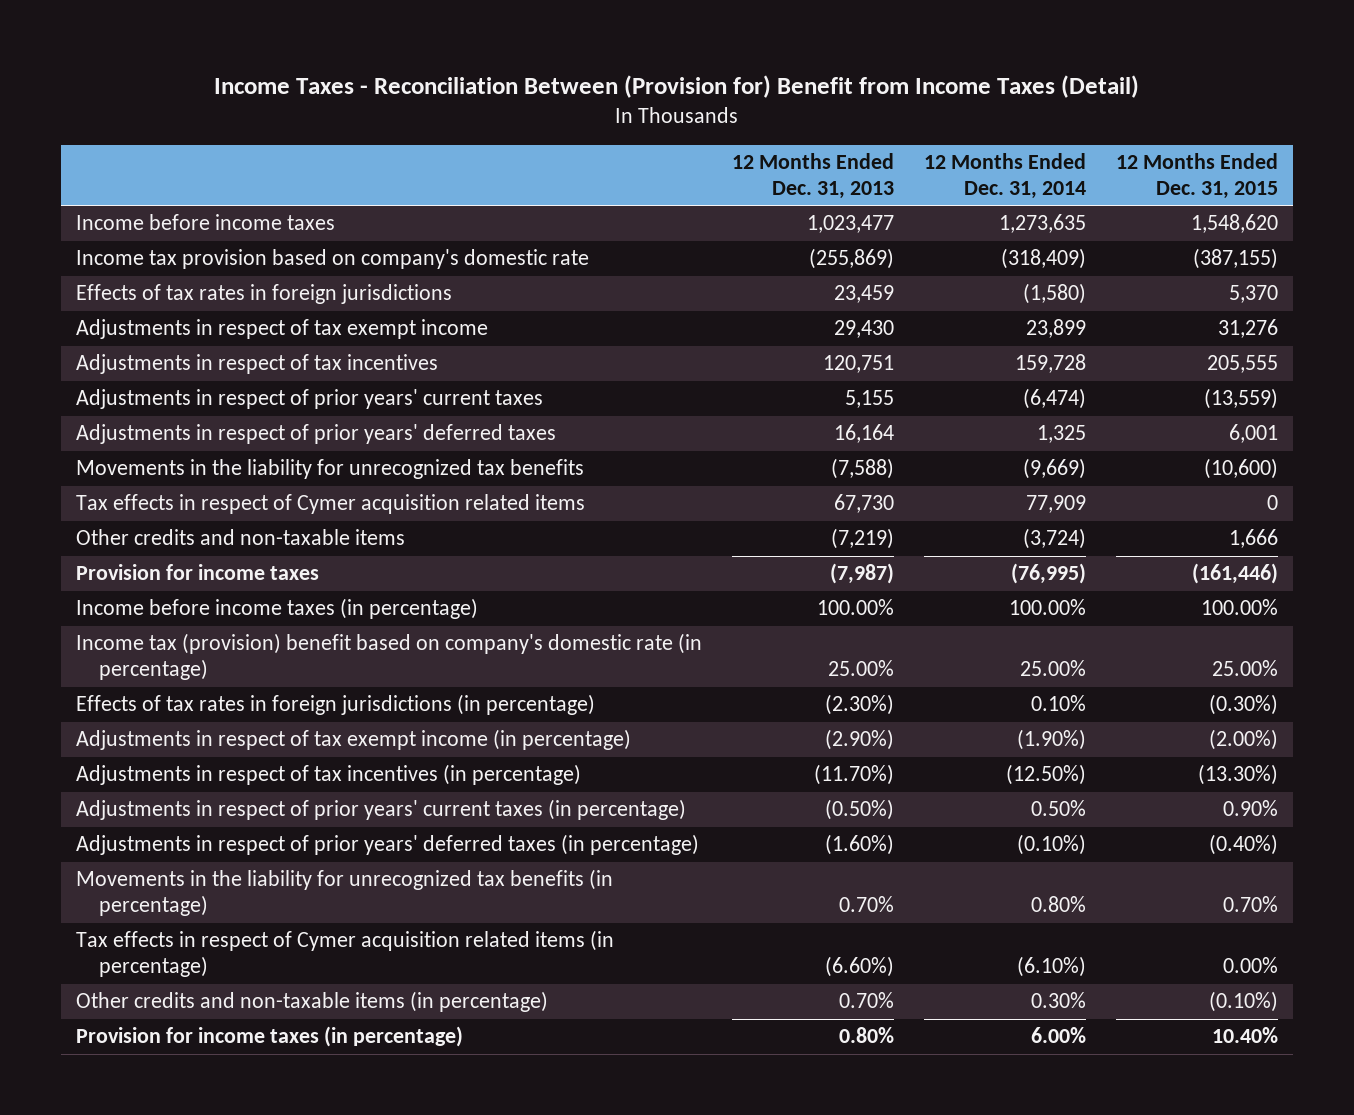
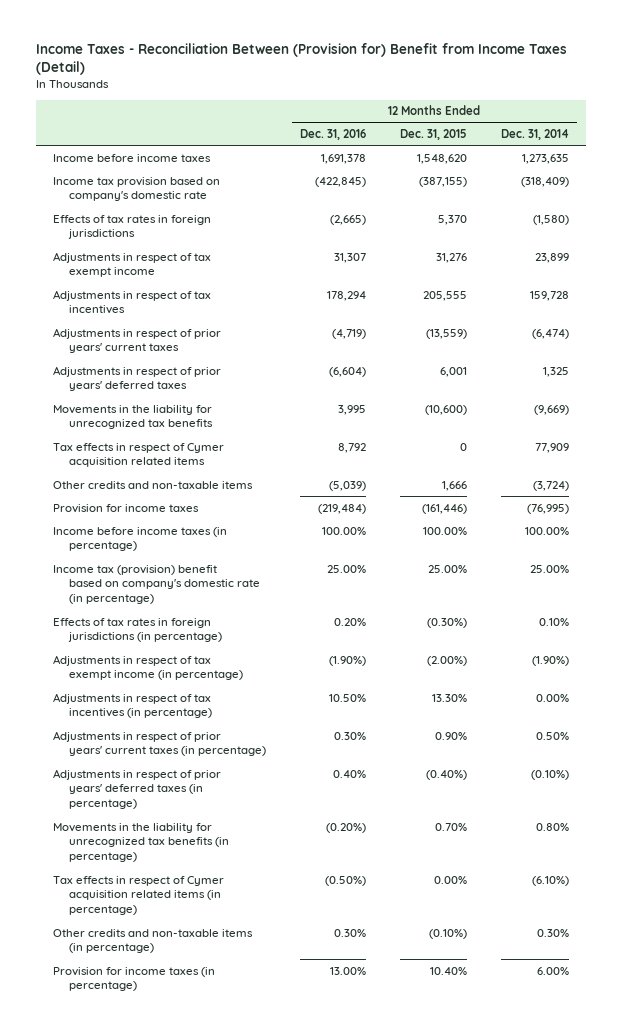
[732,153,895,199] 12 Months Ended Dec. 31, 2013 -> none
none -> [300,128,367,140] Dec. 31, 2016
[1005,764,1086,786] (12.50%) -> [535,693,569,702] 0.00%
[1197,764,1278,786] (13.30%) -> [431,693,467,702] 13.30%

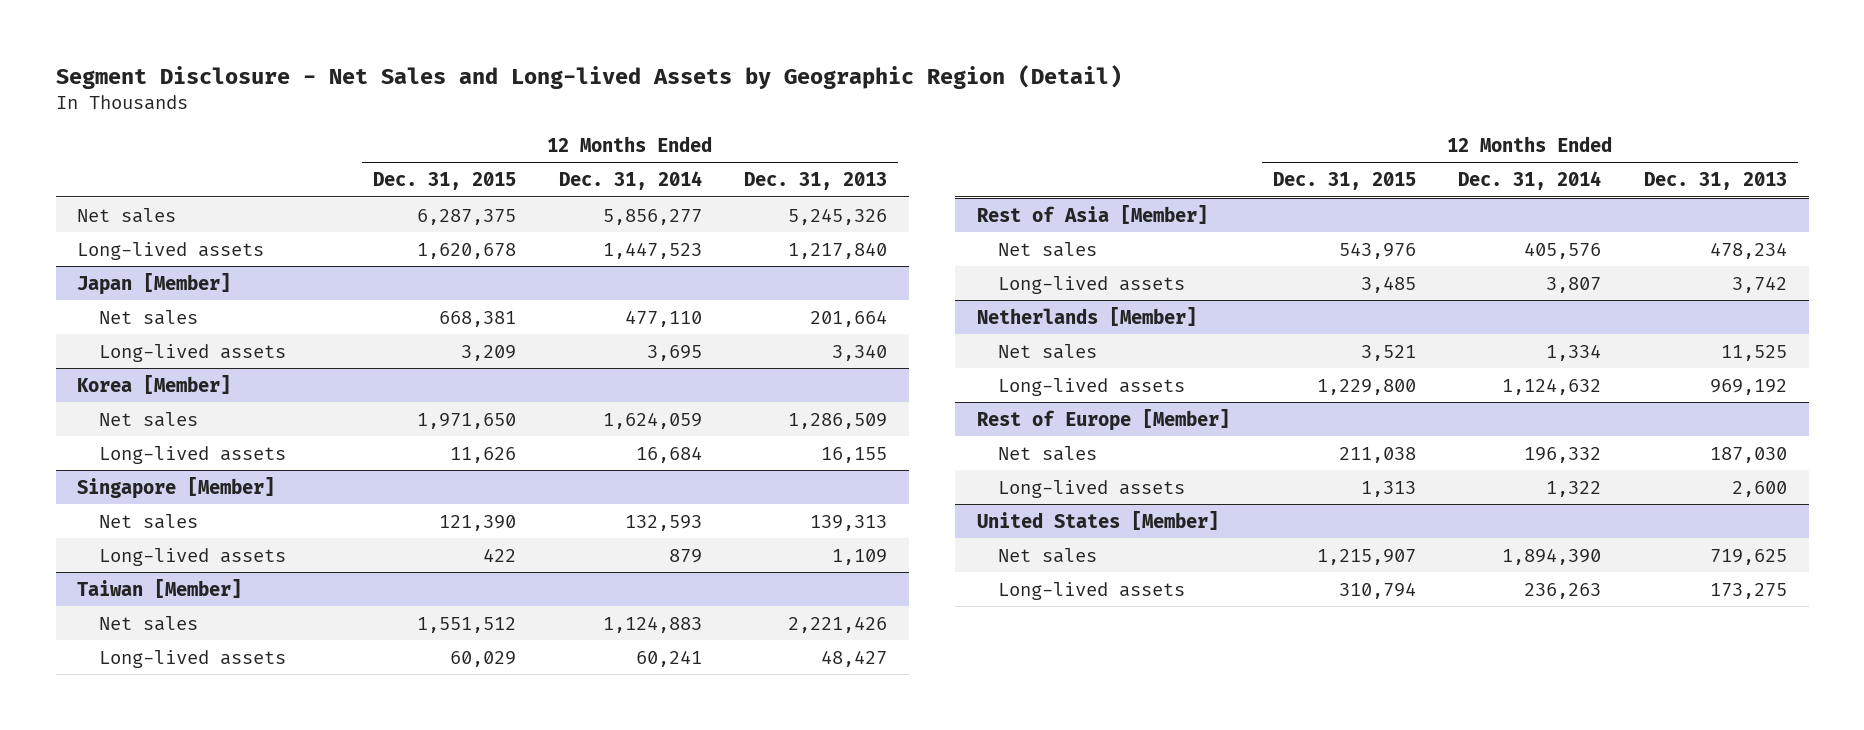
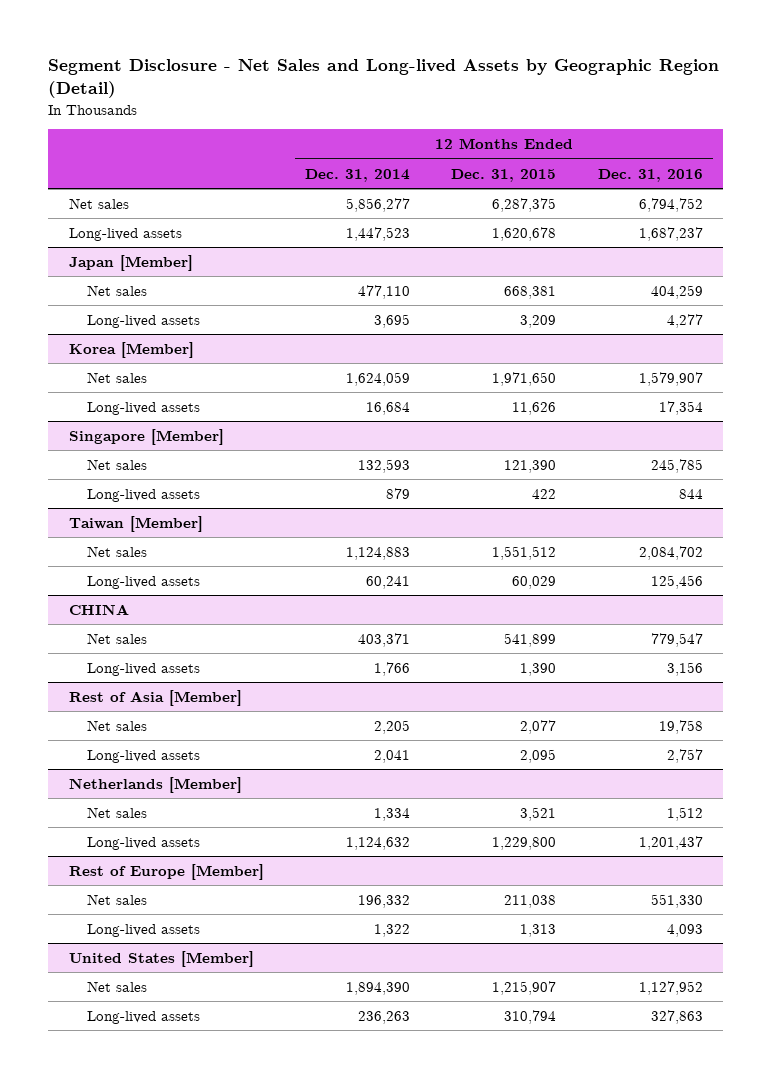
[744,172,888,191] Dec. 31, 2013 -> none
none -> [597,168,703,182] Dec. 31, 2016
none -> [68,603,129,615] CHINA
none -> [86,632,147,644] Net sales
none -> [86,662,200,676] Long-lived assets
[1338,241,1416,259] 543,976 -> [520,719,557,734] 2,077
[1524,241,1602,259] 405,576 -> [373,719,410,734] 2,205
[1360,275,1416,293] 3,485 -> [520,748,557,763] 2,095
[1546,276,1602,293] 3,807 -> [373,749,410,763] 2,041

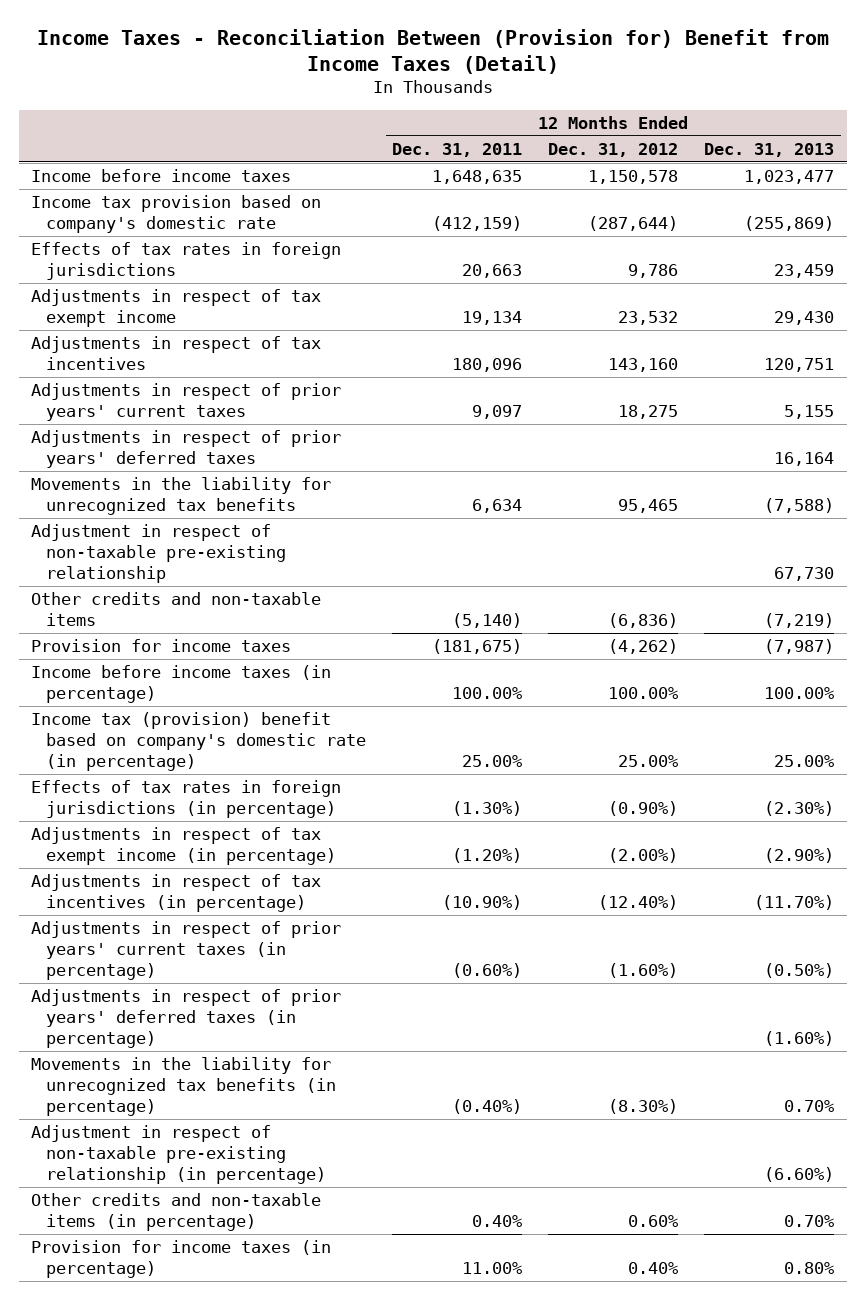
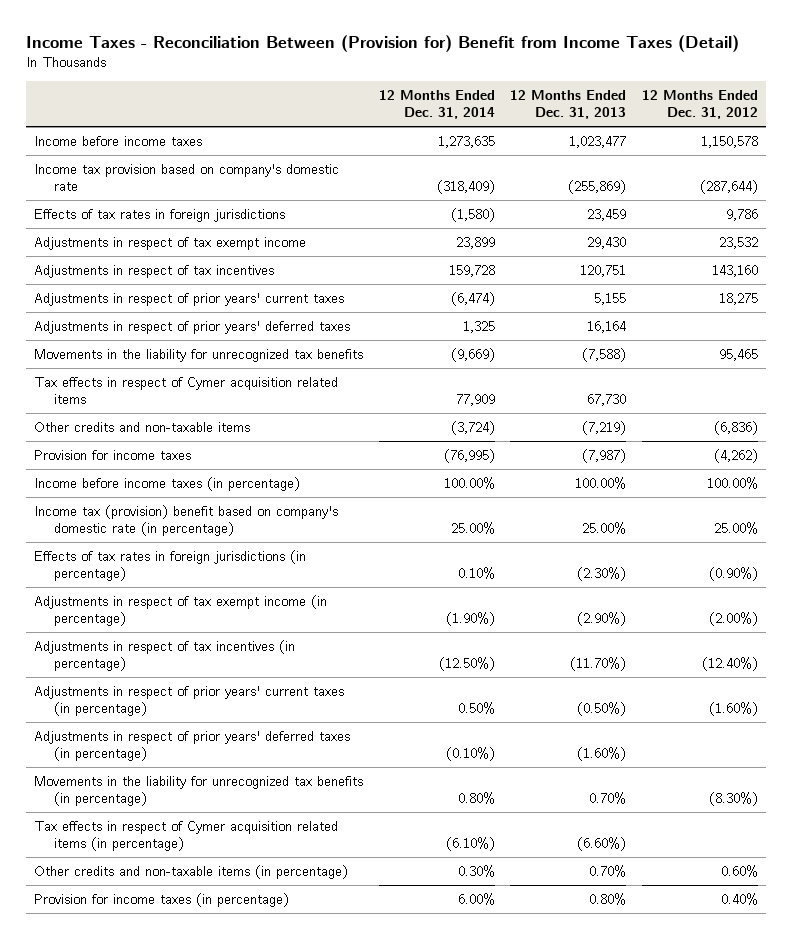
[392,142,523,157] Dec. 31, 2011 -> none
none -> [378,90,495,120] 12 Months Ended Dec. 31, 2014
[31,523,287,584] Adjustment in respect of non-taxable pre-existing relationship -> [34,376,339,404] Tax effects in respect of Cymer acquisition related items
[31,1124,327,1185] Adjustment in respect of non-taxable pre-existing relationship (in percentage) -> none
none -> [34,820,339,851] Tax effects in respect of Cymer acquisition related items (in percentage)

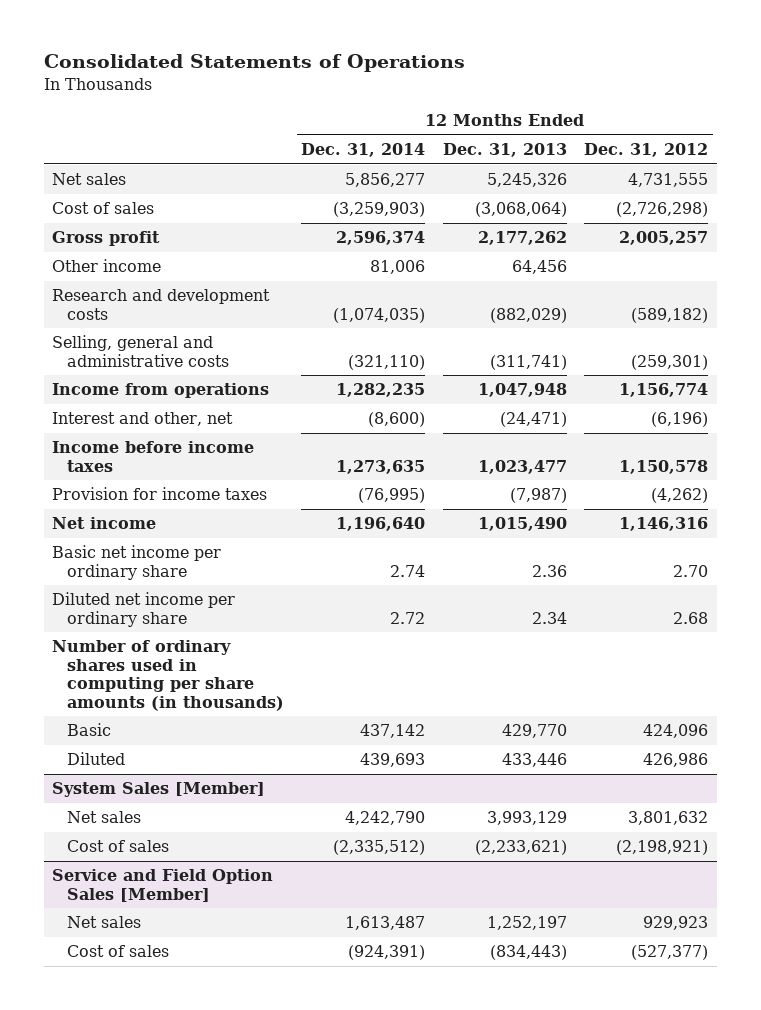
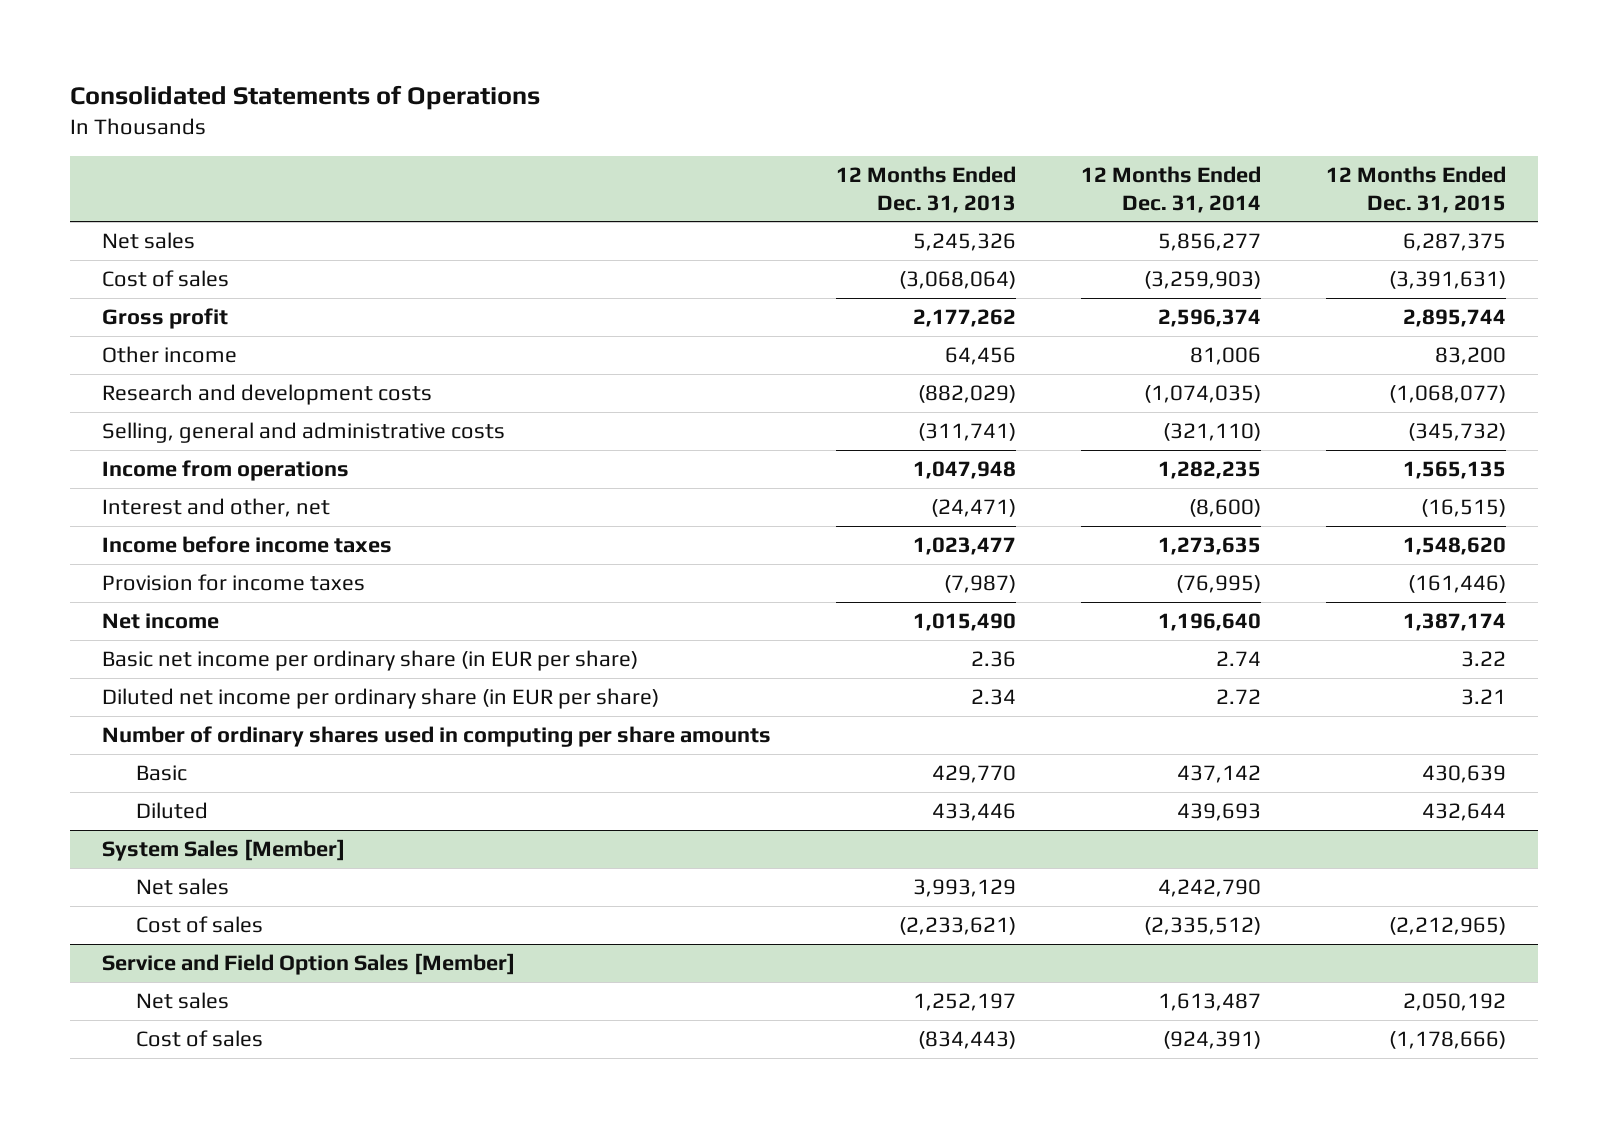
[584,143,709,158] Dec. 31, 2012 -> none
none -> [1325,166,1506,213] 12 Months Ended Dec. 31, 2015
[52,545,222,580] Basic net income per ordinary share -> [102,650,639,672] Basic net income per ordinary share (in EUR per share)
[52,592,236,627] Diluted net income per ordinary share -> [102,688,660,710] Diluted net income per ordinary share (in EUR per share)
[52,640,284,711] Number of ordinary shares used in computing per share amounts (in thousands) -> [102,726,772,748] Number of ordinary shares used in computing per share amounts

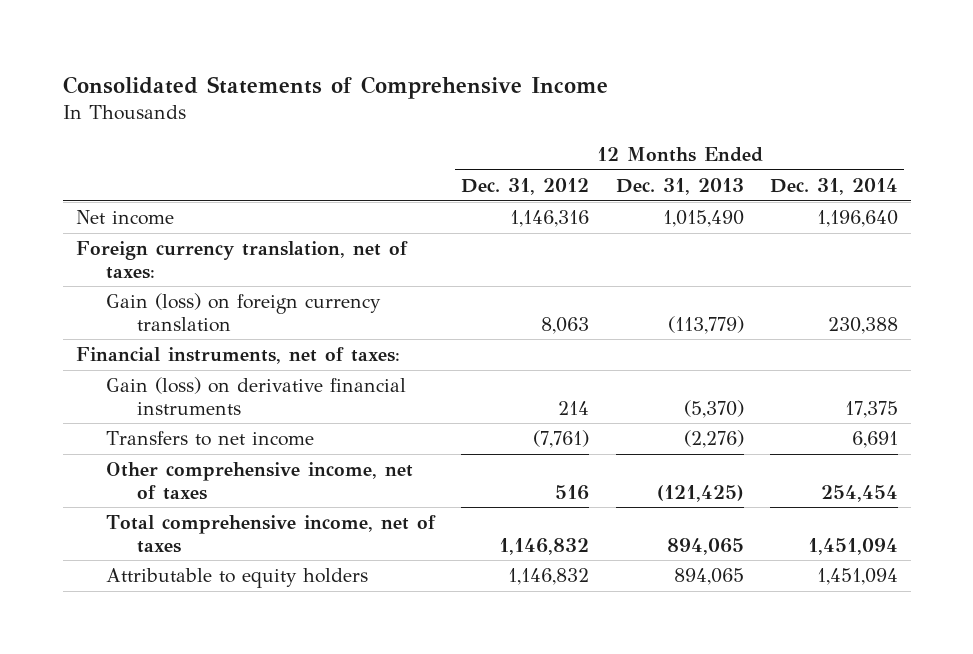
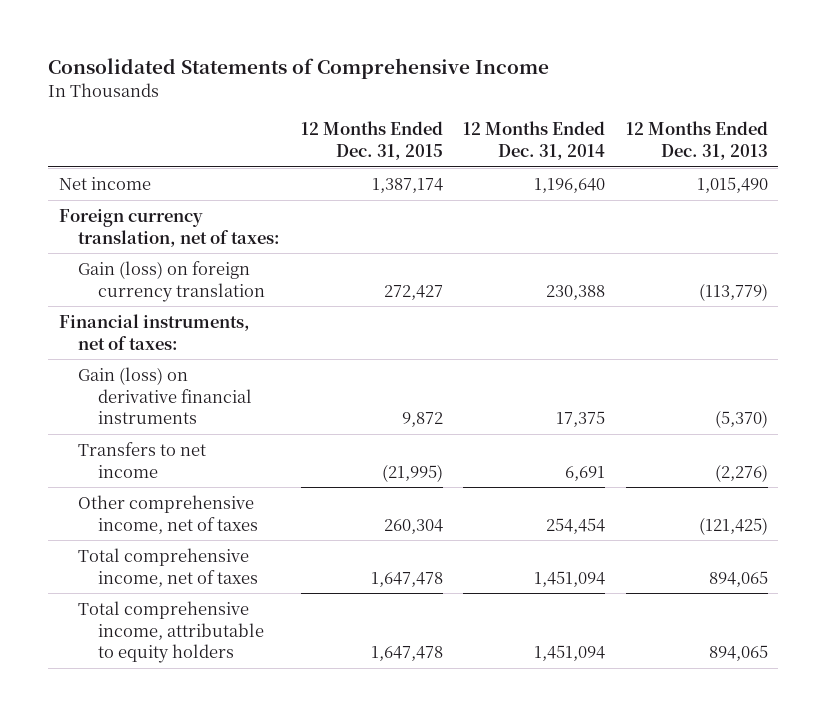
[461,178,590,196] Dec. 31, 2012 -> none
none -> [300,121,443,161] 12 Months Ended Dec. 31, 2015
[106,568,369,589] Attributable to equity holders -> [78,600,265,664] Total comprehensive income, attributable to equity holders

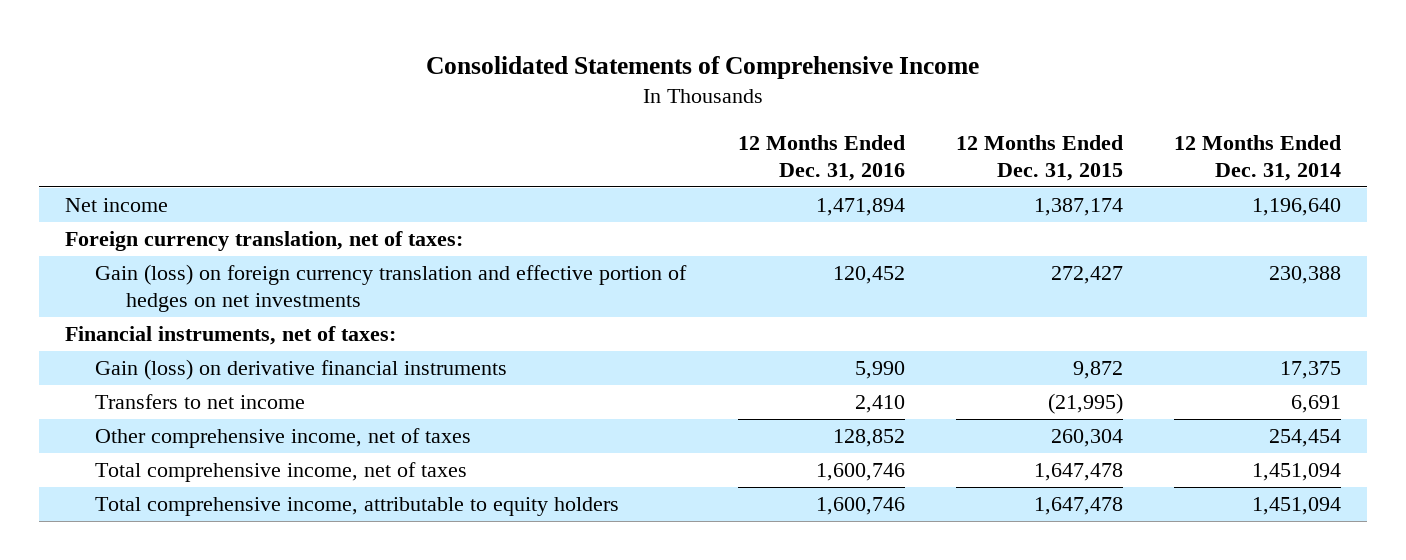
[625,121,768,161] 12 Months Ended Dec. 31, 2013 -> none
none -> [737,134,905,181] 12 Months Ended Dec. 31, 2016
[78,260,266,302] Gain (loss) on foreign currency translation -> [95,264,688,313] Gain (loss) on foreign currency translation and effective portion of hedges on net investments

